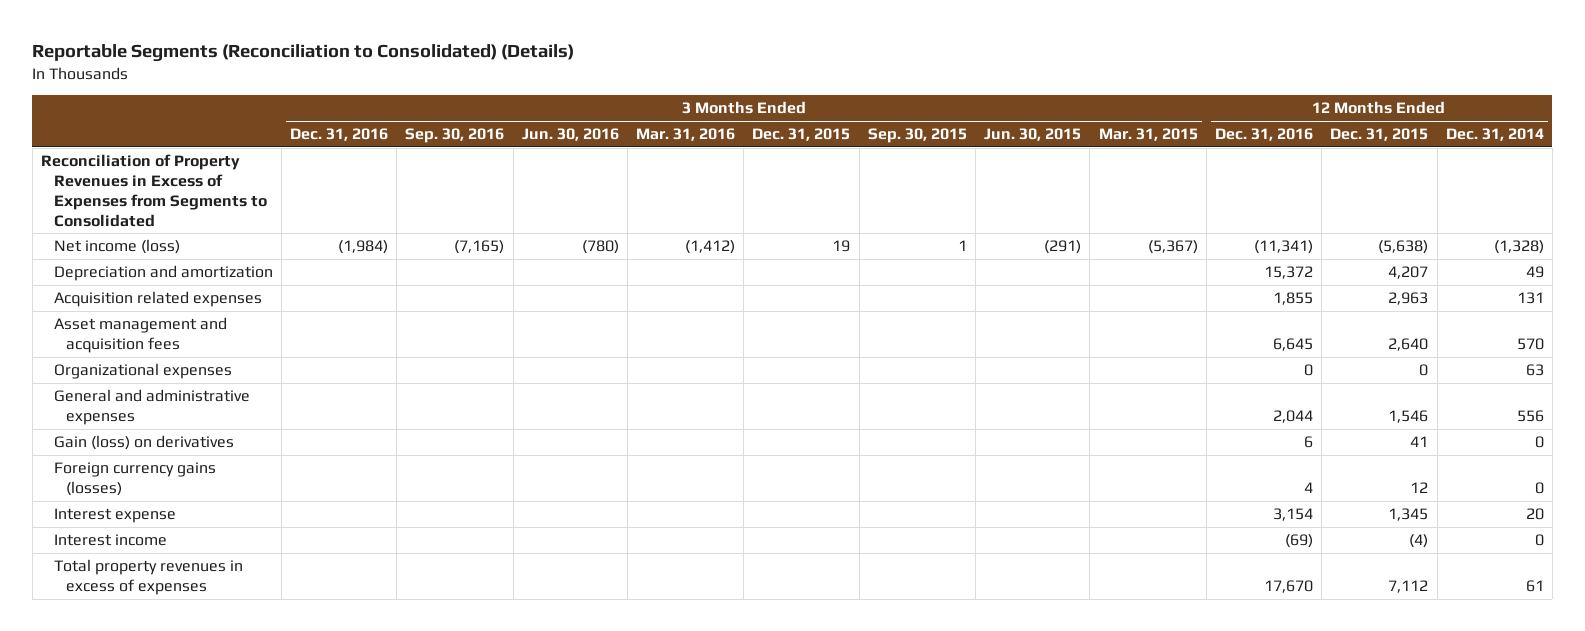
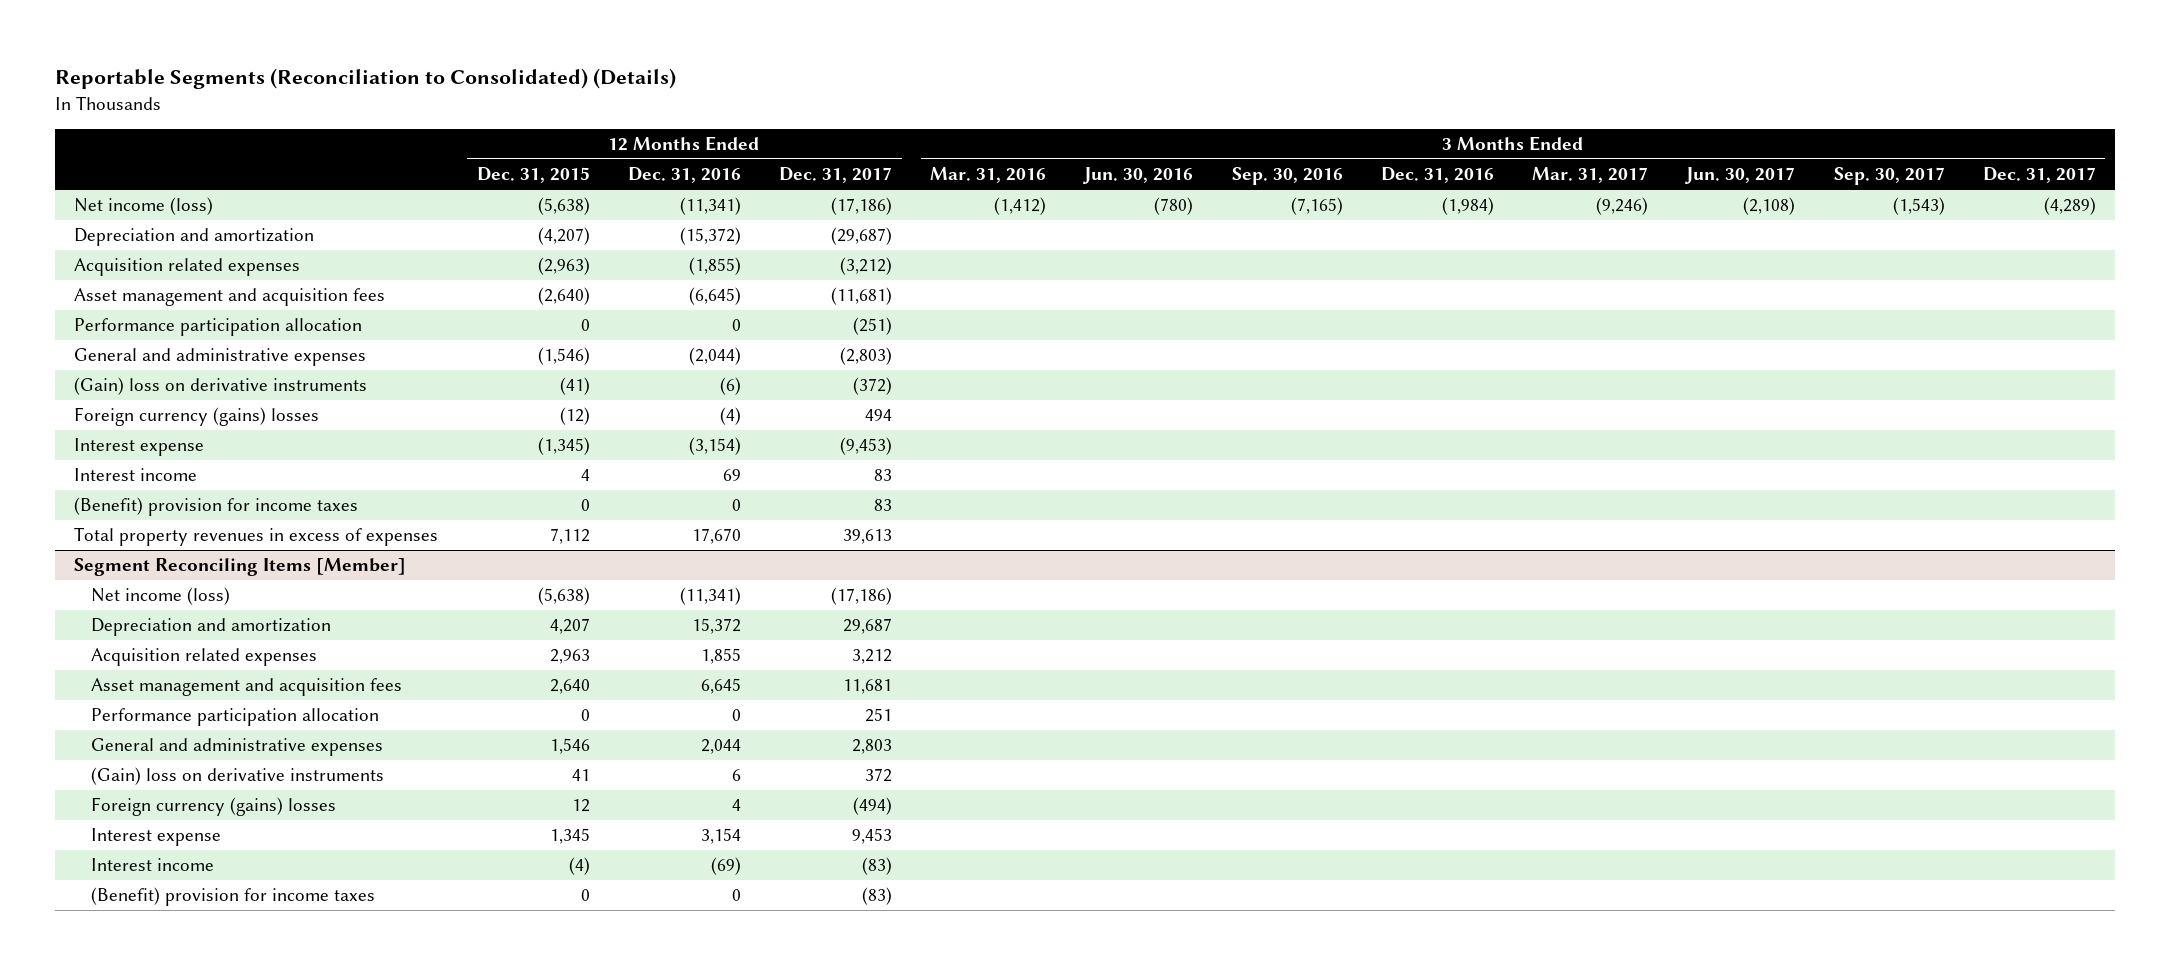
[752,128,851,142] Dec. 31, 2015 -> none
[867,128,967,144] Sep. 30, 2015 -> none
[984,128,1082,142] Jun. 30, 2015 -> none
[1098,128,1198,142] Mar. 31, 2015 -> none
[1445,128,1544,142] Dec. 31, 2014 -> none
none -> [779,167,893,184] Dec. 31, 2017
none -> [1532,167,1649,184] Mar. 31, 2017
none -> [1685,167,1796,185] Jun. 30, 2017
none -> [1833,167,1945,186] Sep. 30, 2017
none -> [1982,167,2096,184] Dec. 31, 2017
[40,154,267,227] Reconciliation of Property Revenues in Excess of Expenses from Segments to Consolidated -> none
none -> [74,228,315,247] Depreciation and amortization
none -> [74,258,301,277] Acquisition related expenses
none -> [74,288,386,307] Asset management and acquisition fees
none -> [74,318,363,337] Performance participation allocation
none -> [74,348,367,367] General and administrative expenses
none -> [74,377,368,396] (Gain) loss on derivative instruments
none -> [74,407,320,427] Foreign currency (gains) losses
none -> [74,438,205,457] Interest expense
none -> [74,468,198,482] Interest income
none -> [74,497,359,517] (Benefit) provision for income taxes
[53,559,243,595] Total property revenues in excess of expenses -> [74,527,439,547] Total property revenues in excess of expenses
none -> [74,558,407,577] Segment Reconciling Items [Member]
none -> [91,587,231,606] Net income (loss)
[53,363,232,380] Organizational expenses -> none
none -> [91,708,380,727] Performance participation allocation
[53,435,234,451] Gain (loss) on derivatives -> [91,767,385,786] (Gain) loss on derivative instruments
[53,462,216,496] Foreign currency gains (losses) -> [91,797,337,817] Foreign currency (gains) losses
none -> [91,887,376,907] (Benefit) provision for income taxes

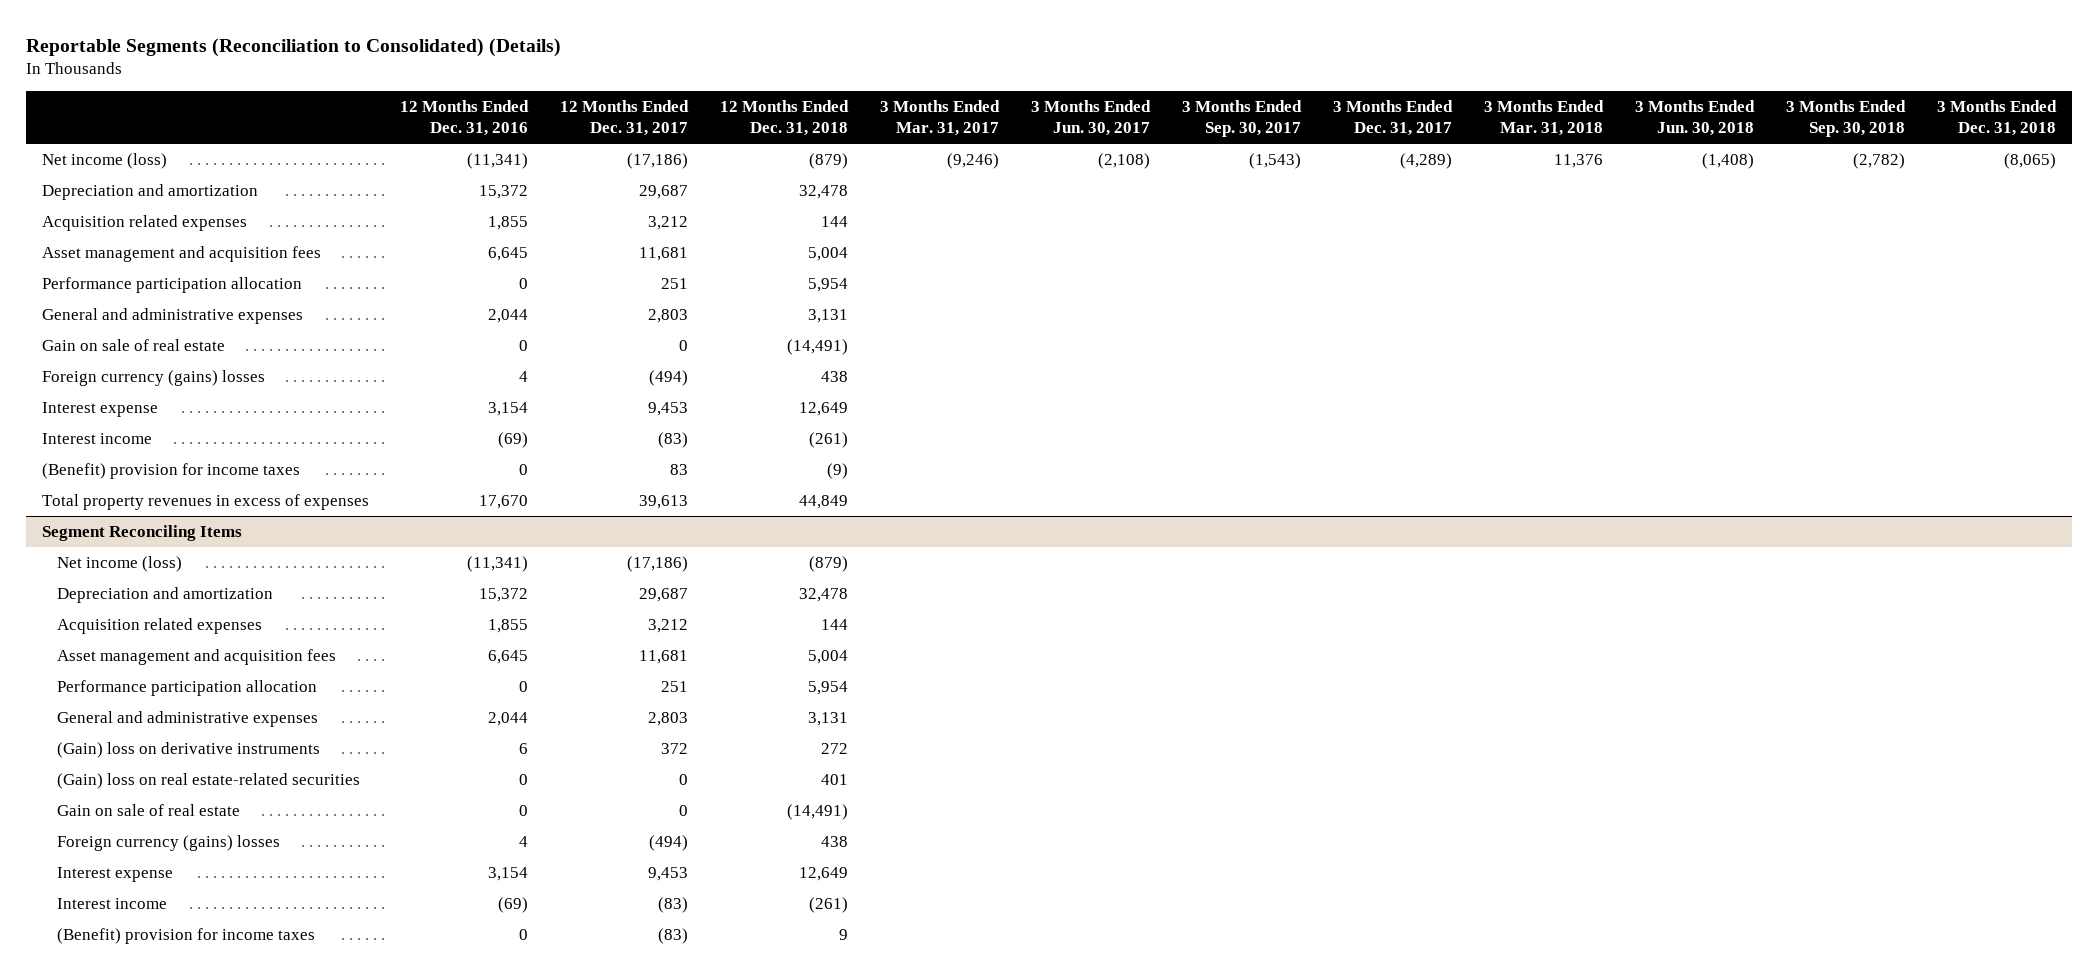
[476,167,590,184] Dec. 31, 2015 -> none
[930,167,1047,184] Mar. 31, 2016 -> none
[1083,167,1194,185] Jun. 30, 2016 -> none
[1231,167,1343,186] Sep. 30, 2016 -> none
[1380,167,1494,184] Dec. 31, 2016 -> none
none -> [720,100,850,137] 12 Months Ended Dec. 31, 2018
none -> [1483,100,1604,137] 3 Months Ended Mar. 31, 2018
none -> [1634,100,1755,137] 3 Months Ended Jun. 30, 2018
none -> [1785,100,1906,138] 3 Months Ended Sep. 30, 2018
none -> [1936,100,2057,137] 3 Months Ended Dec. 31, 2018
[74,377,368,396] (Gain) loss on derivative instruments -> none
[679,227,741,246] (15,372) -> [479,184,529,199] 15,372
[831,227,893,246] (29,687) -> [639,184,689,199] 29,687
[688,257,741,276] (1,855) -> [488,215,529,230] 1,855
[840,257,893,276] (3,212) -> [648,215,689,230] 3,212
[688,287,741,306] (6,645) -> [488,246,529,261] 6,645
[831,287,893,306] (11,681) -> [639,246,689,261] 11,681
[853,317,893,336] (251) -> [661,277,689,289] 251
[688,347,741,366] (2,044) -> [488,308,529,323] 2,044
[840,347,893,366] (2,803) -> [648,308,689,323] 2,803
none -> [41,338,225,351] Gain on sale of real estate
[719,407,741,426] (4) -> [519,370,529,382] 4
[865,409,893,422] 494 -> [649,369,689,386] (494)
[688,437,741,456] (3,154) -> [488,401,529,416] 3,154
[840,437,893,456] (9,453) -> [648,401,689,416] 9,453
[722,469,741,482] 69 -> [498,431,529,448] (69)
[874,469,893,482] 83 -> [658,431,689,448] (83)
[74,558,407,577] Segment Reconciling Items [Member] -> [41,524,242,541] Segment Reconciling Items
none -> [56,772,360,789] (Gain) loss on real estate-related securities
none -> [56,803,240,816] Gain on sale of real estate

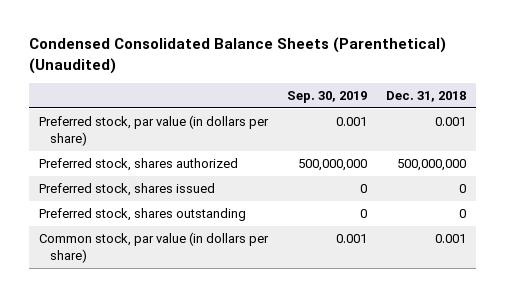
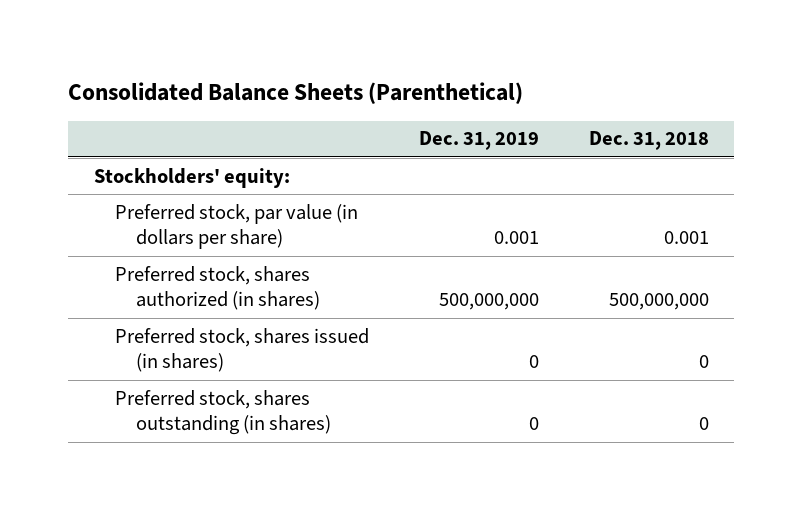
[29,37,447,74] Condensed Consolidated Balance Sheets (Parenthetical) (Unaudited) -> [68,82,524,105] Consolidated Balance Sheets (Parenthetical)
[286,91,367,104] Sep. 30, 2019 -> none
none -> [418,131,539,151] Dec. 31, 2019
none -> [93,167,290,188] Stockholders' equity:
[38,232,269,264] Common stock, par value (in dollars per share) -> none
[38,158,238,172] Preferred stock, shares authorized -> [114,265,320,311] Preferred stock, shares authorized (in shares)
[38,183,215,197] Preferred stock, shares issued -> [114,327,369,373] Preferred stock, shares issued (in shares)
[38,208,246,222] Preferred stock, shares outstanding -> [114,389,331,436] Preferred stock, shares outstanding (in shares)

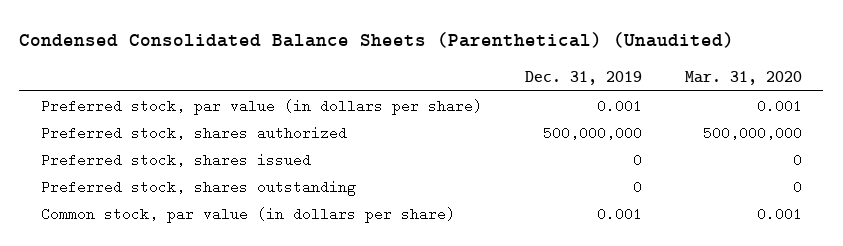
[68,82,524,105] Consolidated Balance Sheets (Parenthetical) -> [19,32,735,49] Condensed Consolidated Balance Sheets (Parenthetical) (Unaudited)
[589,131,710,151] Dec. 31, 2018 -> none
none -> [684,71,802,86] Mar. 31, 2020
[93,167,290,188] Stockholders' equity: -> none
[114,265,320,311] Preferred stock, shares authorized (in shares) -> [40,125,347,140] Preferred stock, shares authorized
[114,327,369,373] Preferred stock, shares issued (in shares) -> [40,152,311,167] Preferred stock, shares issued
[114,389,331,436] Preferred stock, shares outstanding (in shares) -> [40,179,356,196] Preferred stock, shares outstanding
none -> [40,206,455,223] Common stock, par value (in dollars per share)

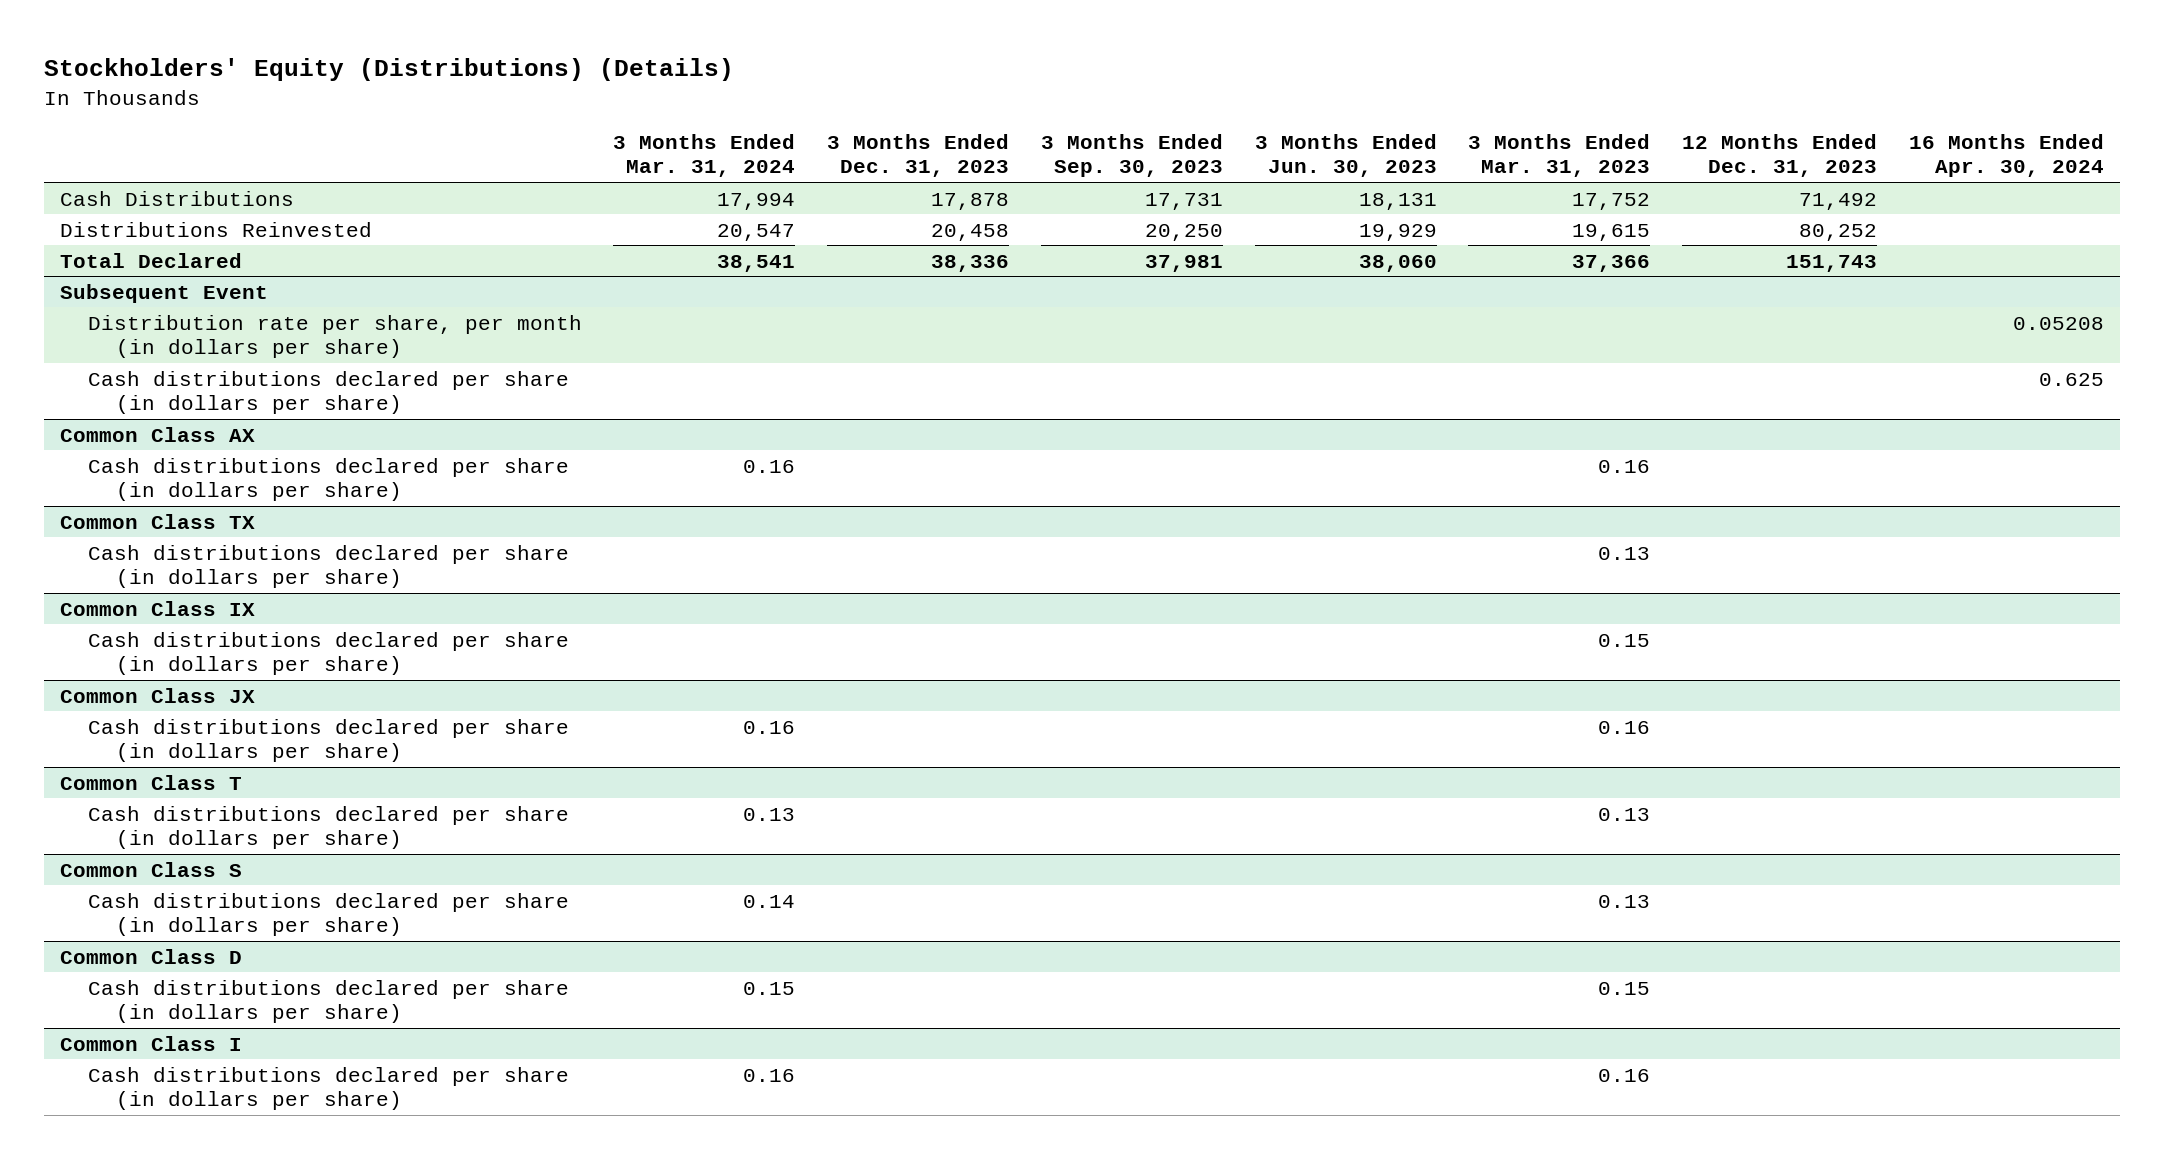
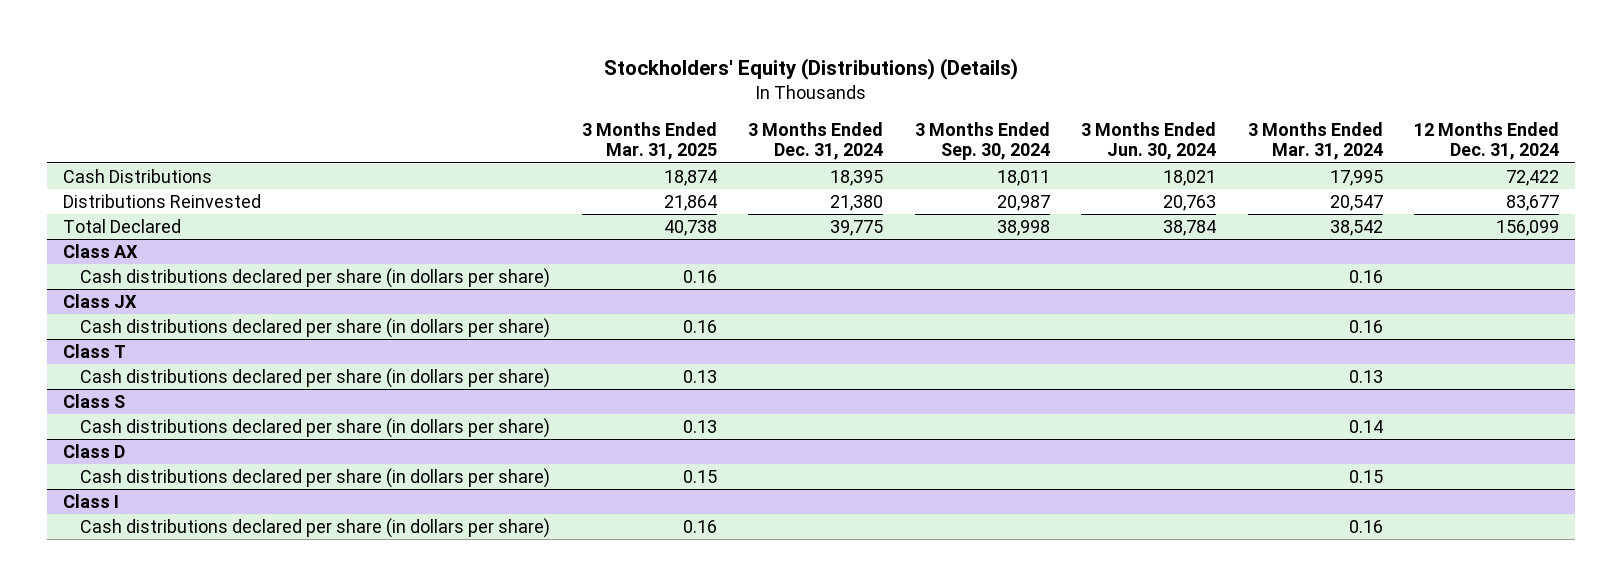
[827,133,1010,178] 3 Months Ended Dec. 31, 2023 -> none
[1040,133,1223,178] 3 Months Ended Sep. 30, 2023 -> none
[1254,133,1437,178] 3 Months Ended Jun. 30, 2023 -> none
[1468,133,1651,178] 3 Months Ended Mar. 31, 2023 -> none
[1682,133,1878,178] 12 Months Ended Dec. 31, 2023 -> none
[1909,133,2105,178] 16 Months Ended Apr. 30, 2024 -> none
none -> [581,121,717,161] 3 Months Ended Mar. 31, 2025
none -> [748,121,884,161] 3 Months Ended Dec. 31, 2024
none -> [914,121,1050,161] 3 Months Ended Sep. 30, 2024
none -> [1081,121,1217,161] 3 Months Ended Jun. 30, 2024
none -> [1414,121,1560,161] 12 Months Ended Dec. 31, 2024
[717,192,796,210] 17,994 -> [1329,169,1383,186] 17,995
[59,283,268,303] Subsequent Event -> none
[87,314,582,359] Distribution rate per share, per month (in dollars per share) -> none
[87,370,569,415] Cash distributions declared per share (in dollars per share) -> none
[717,254,796,272] 38,541 -> [1329,219,1383,236] 38,542
[59,426,255,442] Common Class AX -> [63,243,139,258] Class AX
[59,513,255,529] Common Class TX -> none
[87,544,569,589] Cash distributions declared per share (in dollars per share) -> none
[59,600,255,616] Common Class IX -> none
[87,631,569,676] Cash distributions declared per share (in dollars per share) -> none
[59,687,255,703] Common Class JX -> [63,293,138,308] Class JX
[59,774,242,790] Common Class T -> [63,343,127,358] Class T
[59,861,242,877] Common Class S -> [63,393,126,408] Class S
[59,948,242,964] Common Class D -> [63,443,126,458] Class D
[59,1035,242,1051] Common Class I -> [63,493,120,508] Class I

